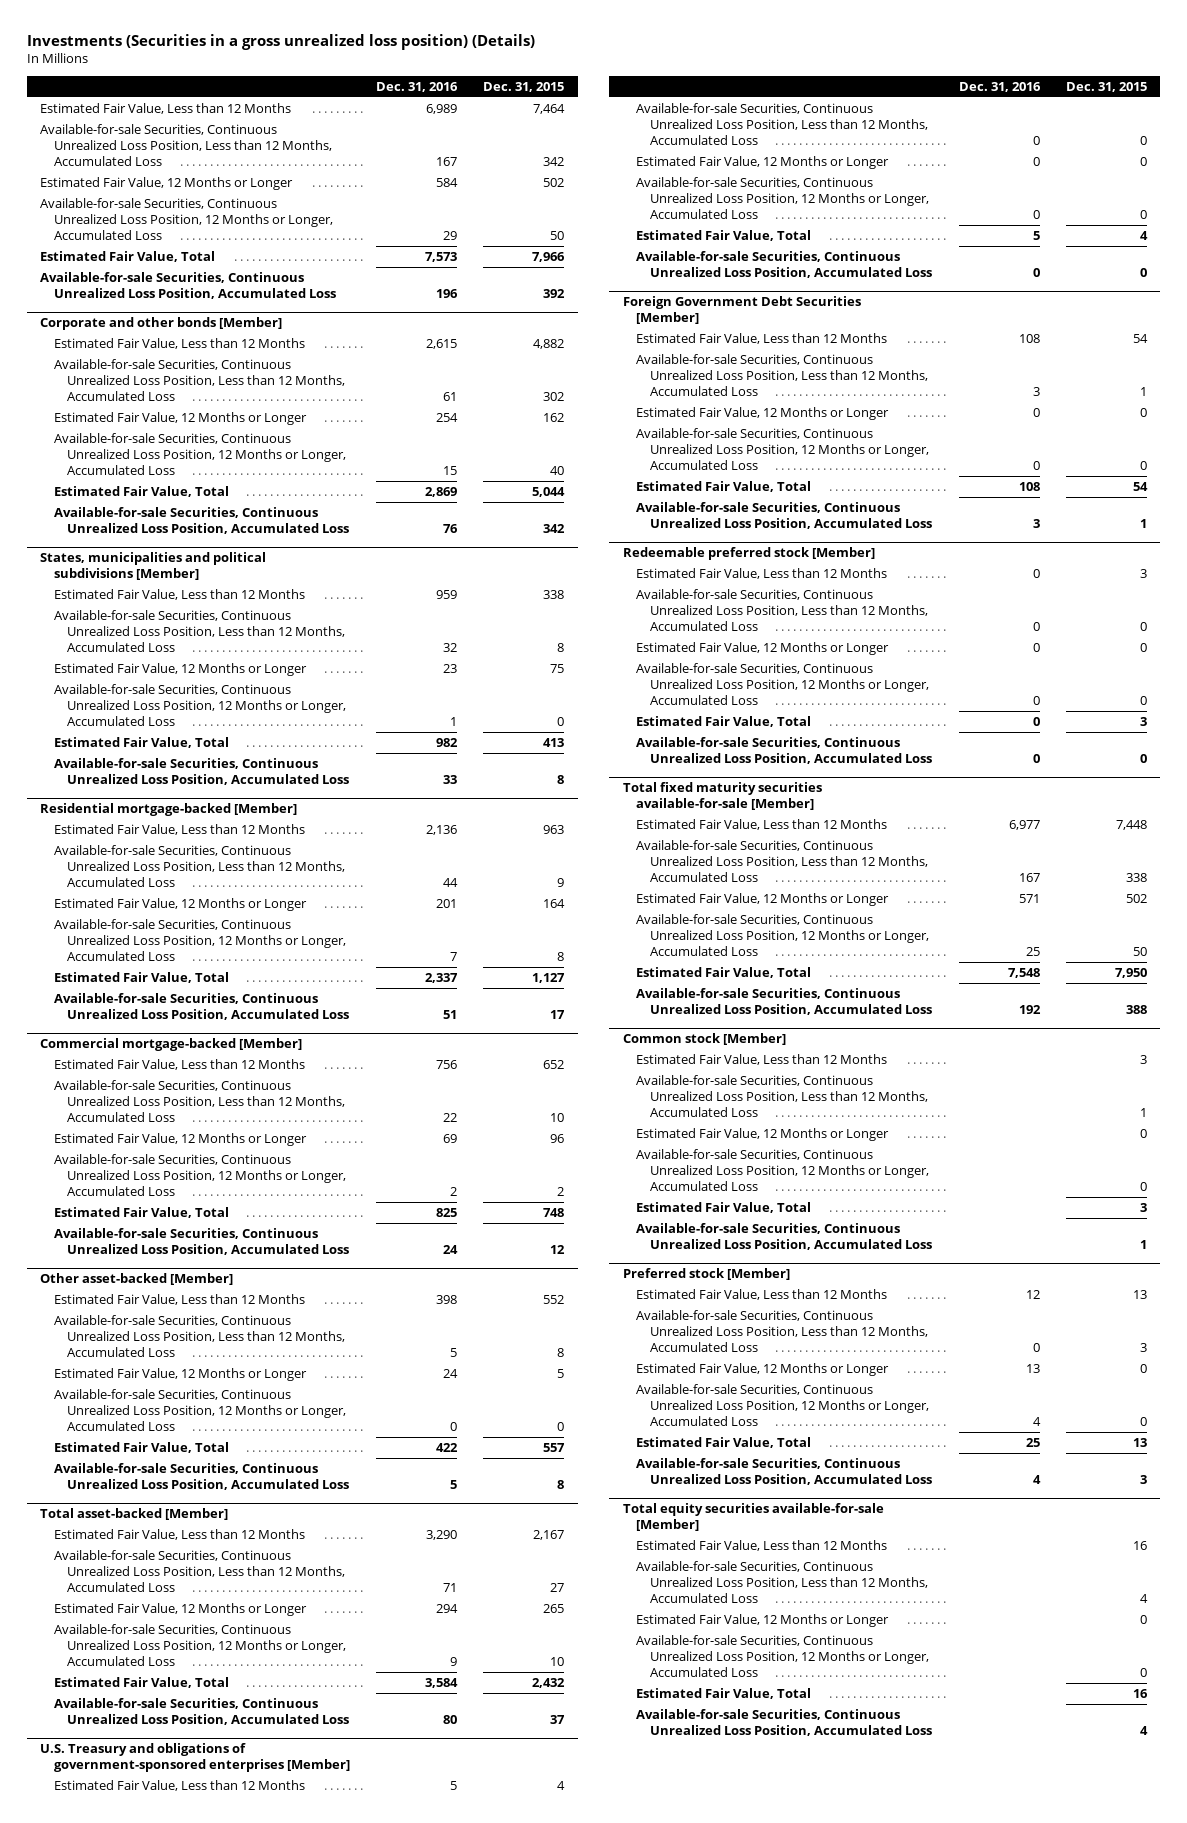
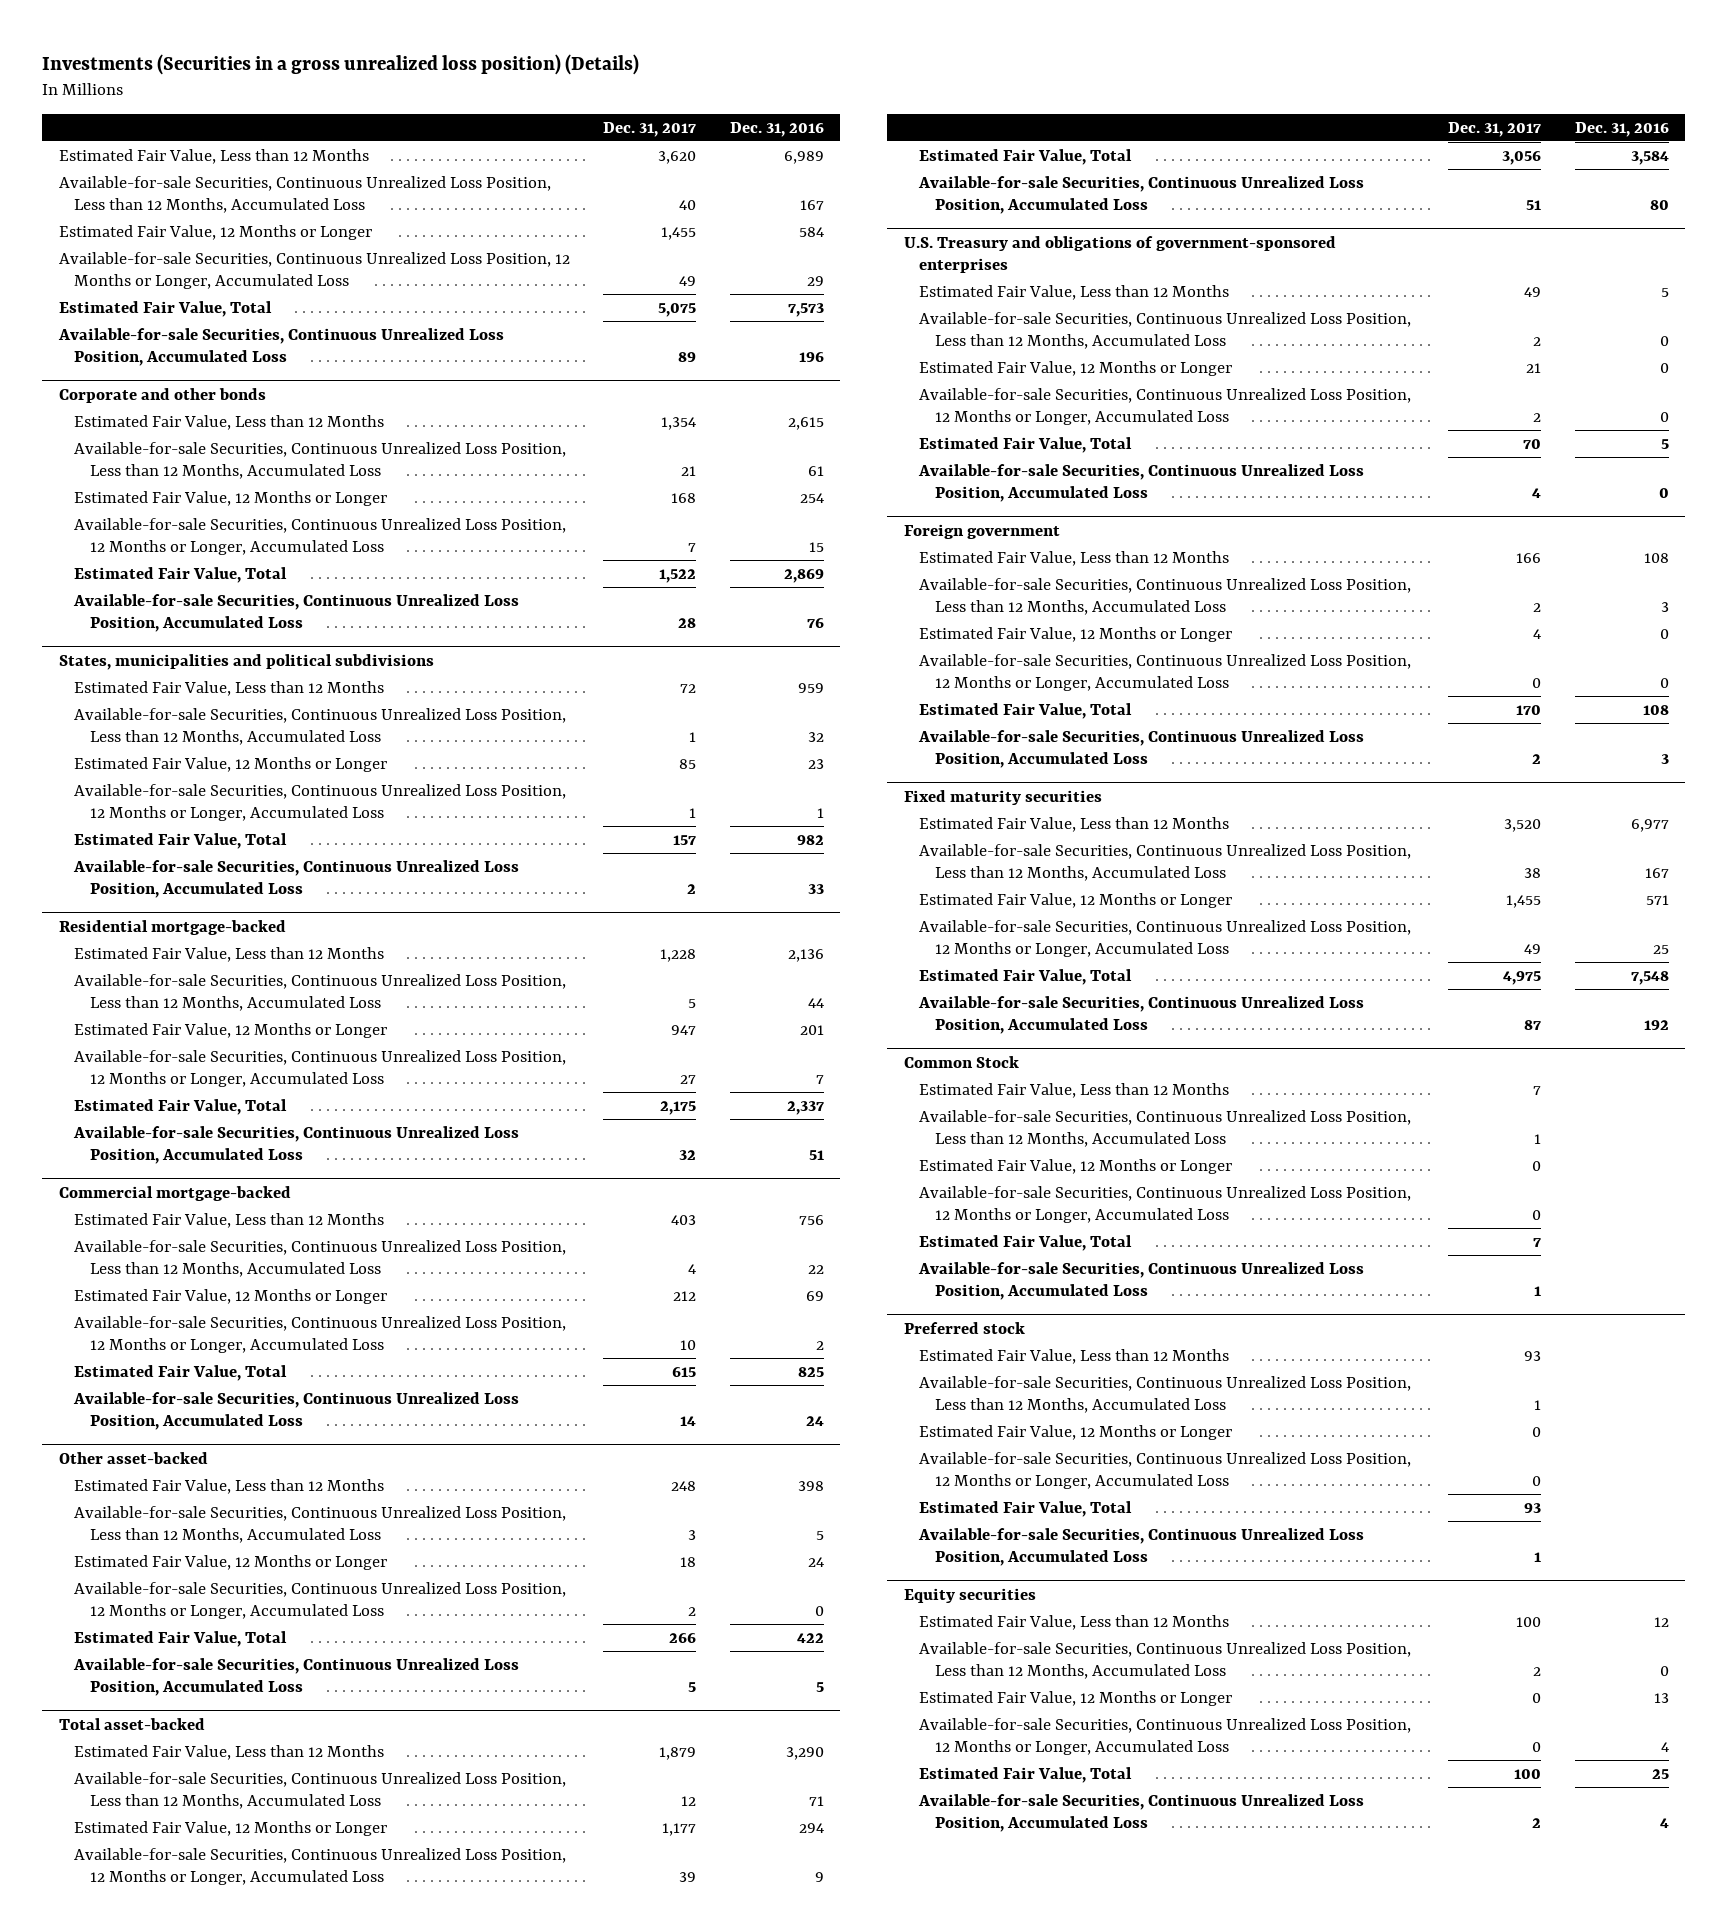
[483,81,565,92] Dec. 31, 2015 -> none
none -> [603,121,697,137] Dec. 31, 2017
[39,316,282,330] Corporate and other bonds [Member] -> [58,387,266,403] Corporate and other bonds
[39,551,266,580] States, municipalities and political subdivisions [Member] -> [58,653,434,670] States, municipalities and political subdivisions
[39,802,297,816] Residential mortgage-backed [Member] -> [58,919,286,935] Residential mortgage-backed
[39,1037,302,1051] Commercial mortgage-backed [Member] -> [58,1185,291,1201] Commercial mortgage-backed
[39,1272,233,1285] Other asset-backed [Member] -> [58,1451,208,1464] Other asset-backed
[39,1507,228,1520] Total asset-backed [Member] -> [58,1717,205,1730] Total asset-backed
[39,1742,350,1772] U.S. Treasury and obligations of government-sponsored enterprises [Member] -> [903,235,1336,273] U.S. Treasury and obligations of government-sponsored enterprises
[622,295,861,324] Foreign Government Debt Securities [Member] -> [903,523,1060,539] Foreign government
[622,546,875,560] Redeemable preferred stock [Member] -> none
[636,567,888,579] Estimated Fair Value, Less than 12 Months -> none
[636,588,929,631] Available-for-sale Securities, Continuous Unrealized Loss Position, Less than 12 Months, Accumulated Loss -> none
[636,641,890,655] Estimated Fair Value, 12 Months or Longer -> none
[636,662,930,705] Available-for-sale Securities, Continuous Unrealized Loss Position, 12 Months or Longer, Accumulated Loss -> none
[636,715,812,727] Estimated Fair Value, Total -> none
[636,736,933,764] Available-for-sale Securities, Continuous Unrealized Loss Position, Accumulated Loss -> none
[622,781,822,810] Total fixed maturity securities available-for-sale [Member] -> [903,789,1102,805] Fixed maturity securities
[622,1032,786,1045] Common stock [Member] -> [903,1055,1019,1068] Common Stock
[636,1288,888,1300] Estimated Fair Value, Less than 12 Months -> none
[636,1309,929,1352] Available-for-sale Securities, Continuous Unrealized Loss Position, Less than 12 Months, Accumulated Loss -> none
[636,1362,890,1376] Estimated Fair Value, 12 Months or Longer -> none
[636,1383,930,1426] Available-for-sale Securities, Continuous Unrealized Loss Position, 12 Months or Longer, Accumulated Loss -> none
[636,1436,812,1448] Estimated Fair Value, Total -> none
[636,1457,933,1485] Available-for-sale Securities, Continuous Unrealized Loss Position, Accumulated Loss -> none
[622,1502,884,1531] Total equity securities available-for-sale [Member] -> none
[622,1267,790,1280] Preferred stock [Member] -> [903,1321,1025,1334] Preferred stock
none -> [903,1587,1036,1603] Equity securities
none -> [919,1614,1230,1630] Estimated Fair Value, Less than 12 Months
none -> [919,1641,1412,1679] Available-for-sale Securities, Continuous Unrealized Loss Position, Less than 12 Months, Accumulated Loss
none -> [919,1690,1233,1706] Estimated Fair Value, 12 Months or Longer
none -> [919,1717,1412,1755] Available-for-sale Securities, Continuous Unrealized Loss Position, 12 Months or Longer, Accumulated Loss
none -> [919,1766,1133,1783] Estimated Fair Value, Total
none -> [918,1793,1365,1832] Available-for-sale Securities, Continuous Unrealized Loss Position, Accumulated Loss

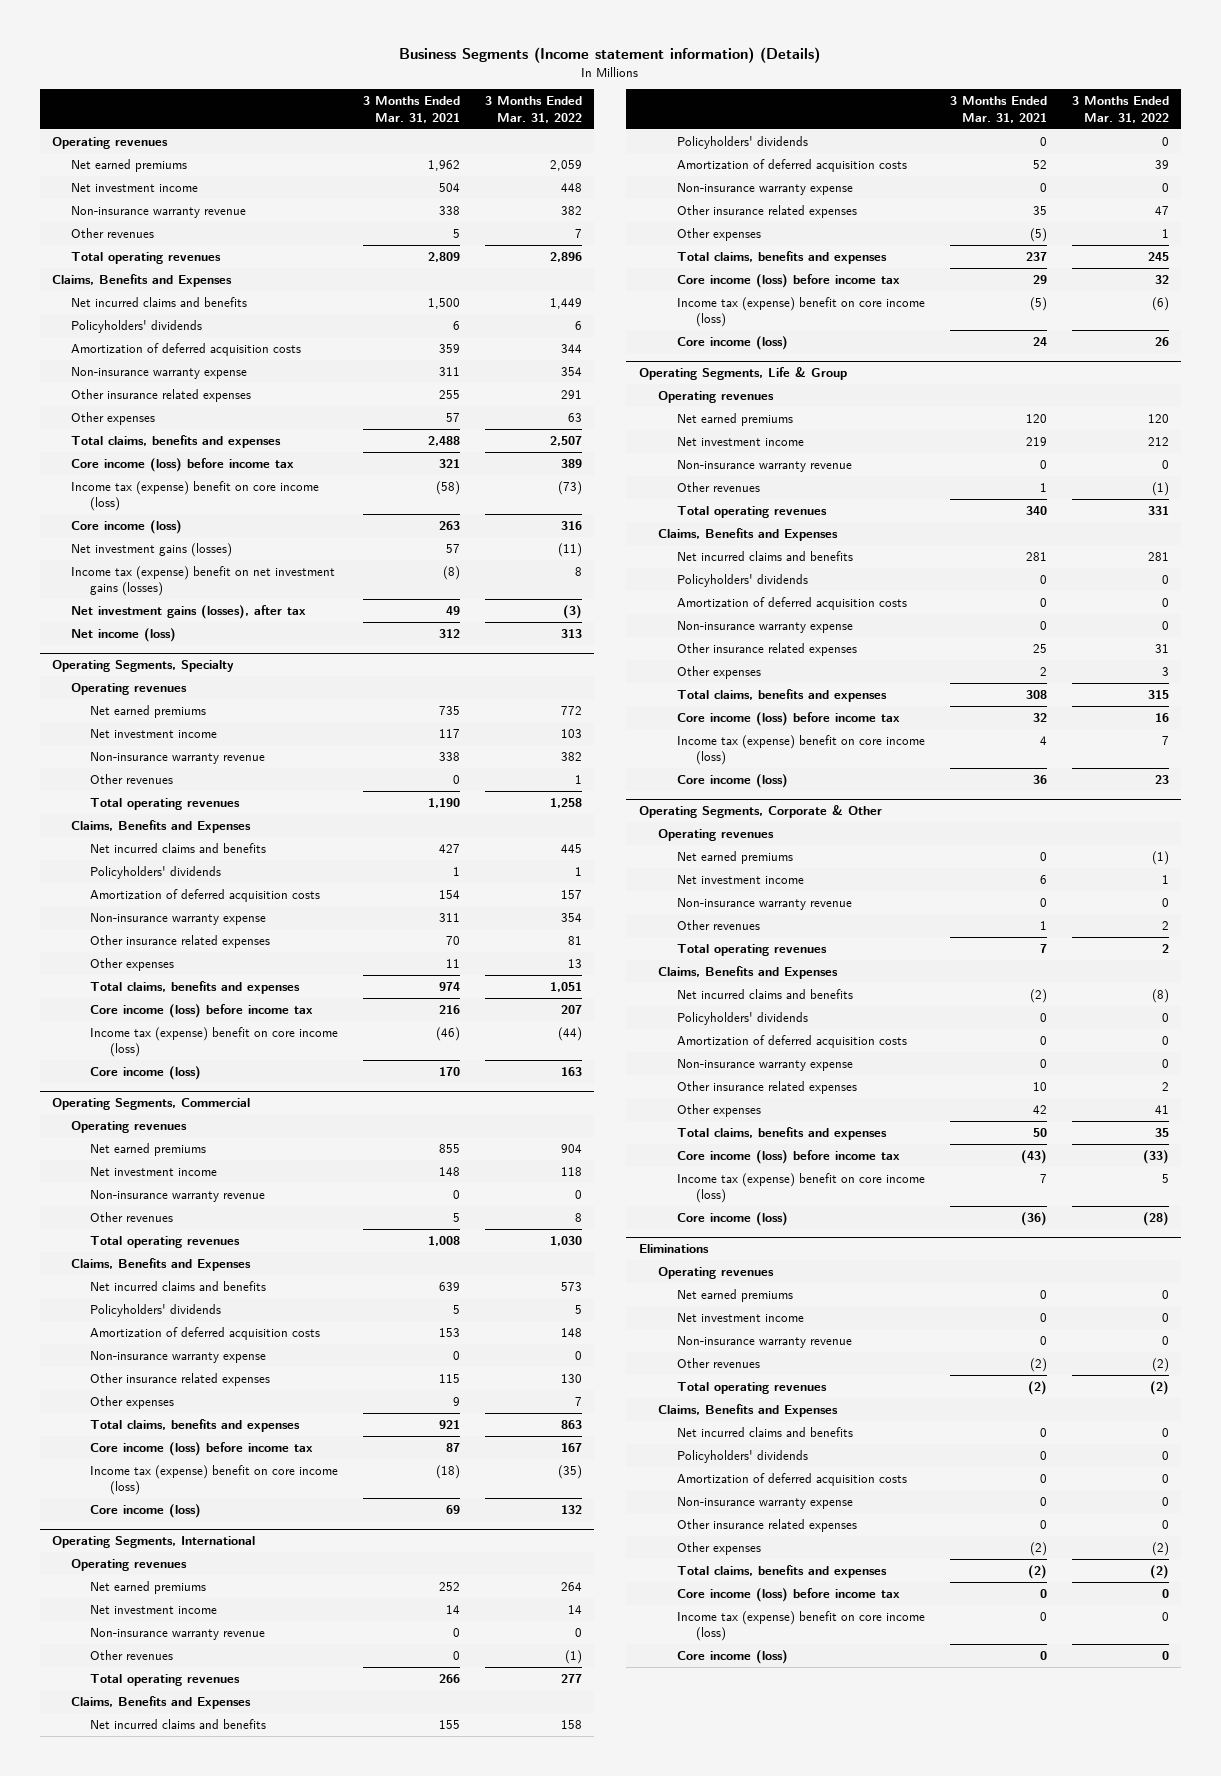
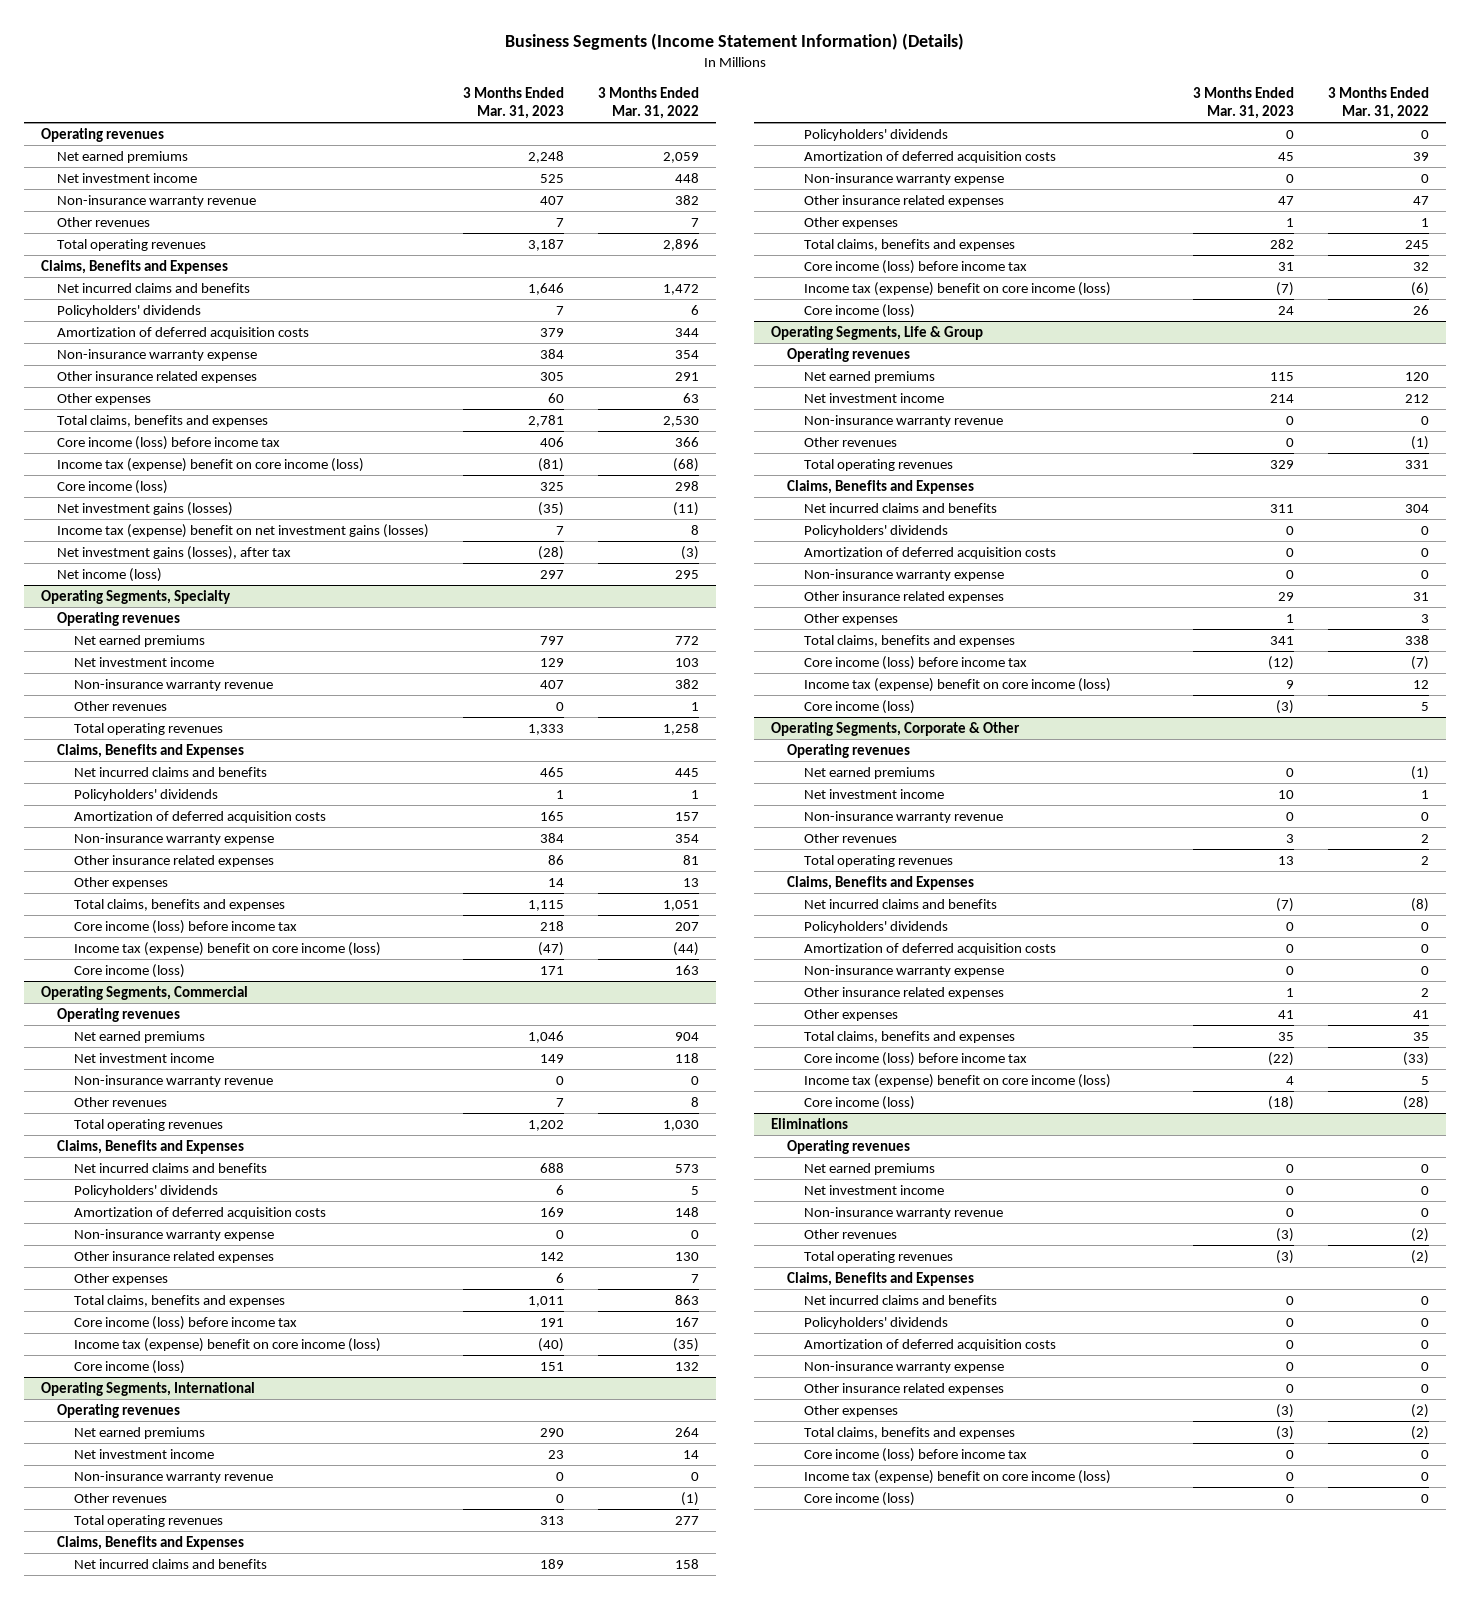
[399,47,821,64] Business Segments (Income statement information) (Details) -> [504,32,964,50] Business Segments (Income Statement Information) (Details)
[363,96,461,123] 3 Months Ended Mar. 31, 2021 -> none
none -> [463,87,565,120] 3 Months Ended Mar. 31, 2023
[550,297,583,309] 1,449 -> [663,284,700,296] 1,472
[550,435,583,446] 2,507 -> [663,416,700,428] 2,530
[561,458,583,468] 389 -> [675,437,700,448] 366
[558,480,583,495] (73) -> [673,458,700,473] (68)
[561,520,583,530] 316 -> [675,481,700,492] 298
[561,628,583,638] 313 -> [675,570,700,580] 295
[1147,551,1169,561] 281 -> [1405,504,1430,514] 304
[1147,689,1169,699] 315 -> [1405,635,1430,646] 338
[1154,712,1169,722] 16 -> [1411,656,1430,671] (7)
[1161,735,1169,745] 7 -> [1413,680,1430,690] 12
[1154,774,1169,784] 23 -> [1421,702,1430,712] 5

